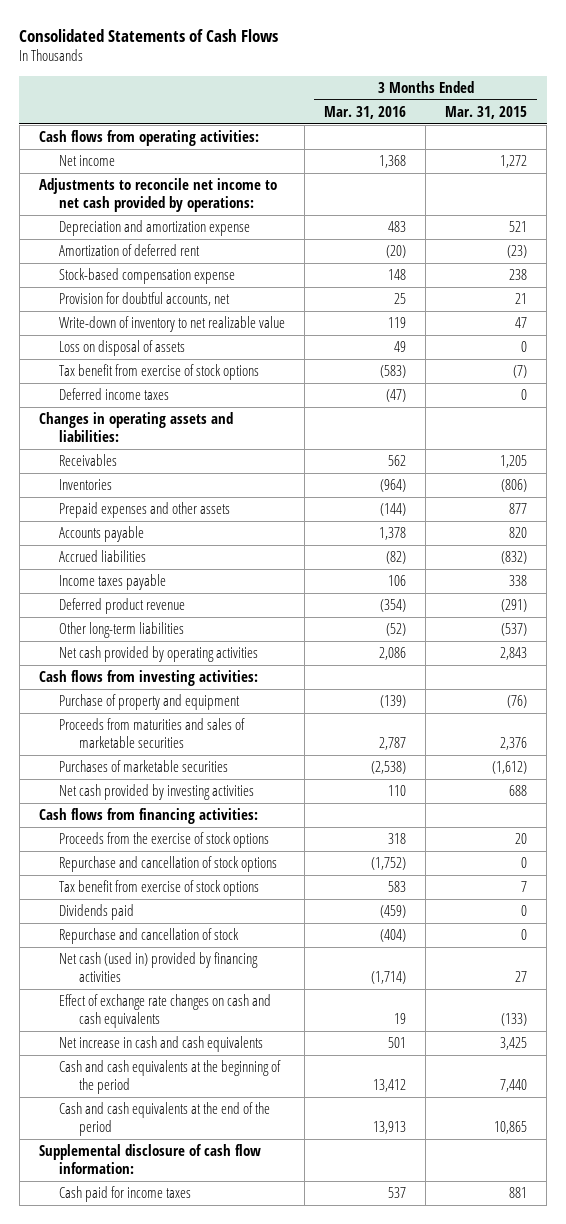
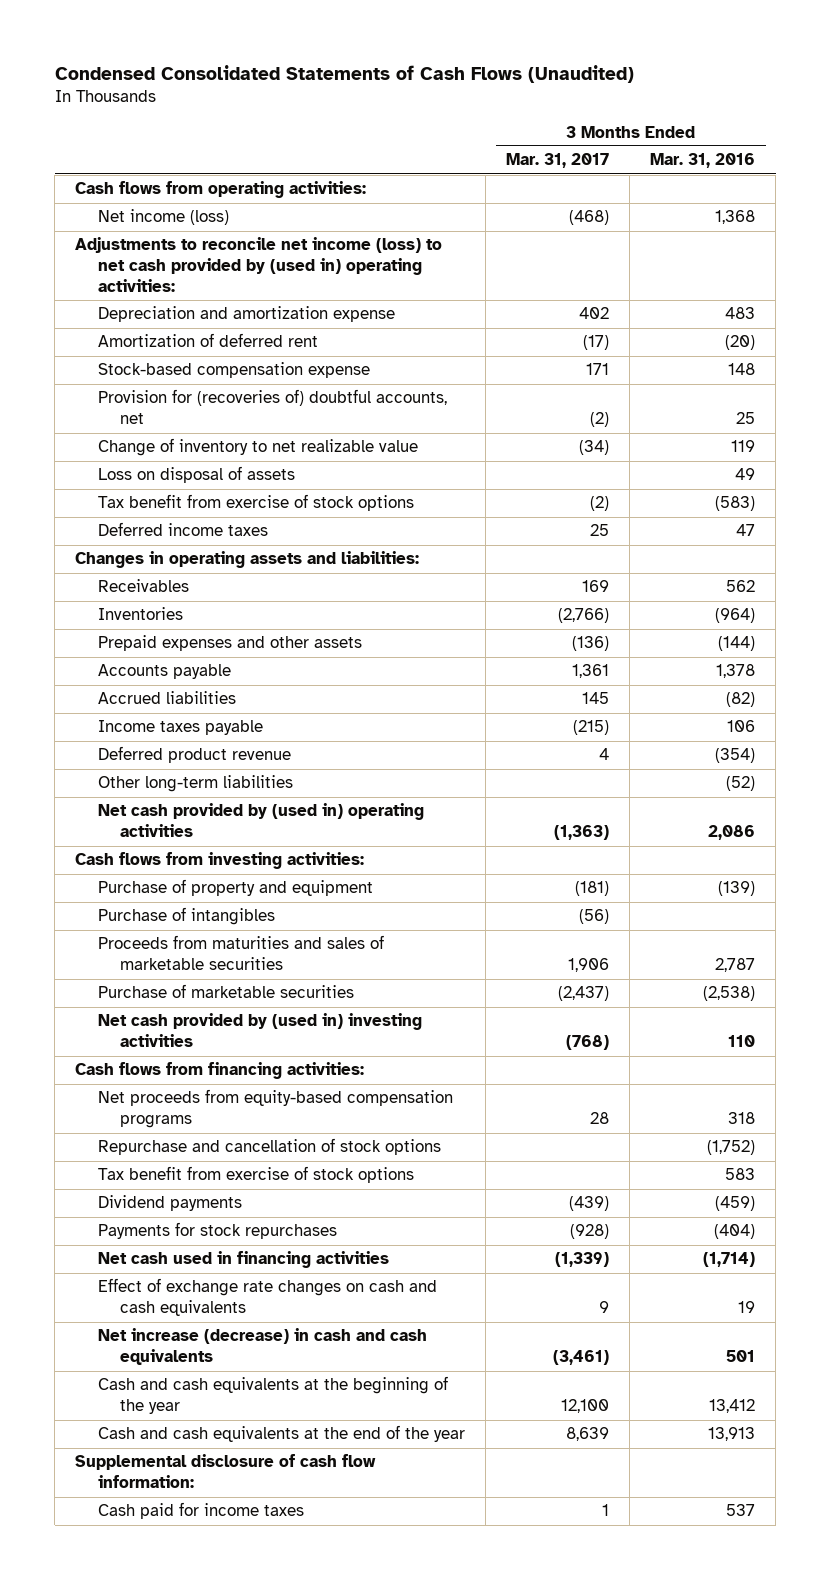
[19,28,279,42] Consolidated Statements of Cash Flows -> [54,65,634,84] Condensed Consolidated Statements of Cash Flows (Unaudited)
[445,105,528,119] Mar. 31, 2015 -> none
none -> [506,153,610,169] Mar. 31, 2017
[59,155,116,167] Net income -> [97,209,229,226] Net income (loss)
[38,178,277,212] Adjustments to reconcile net income to net cash provided by operations: -> [75,237,443,293] Adjustments to reconcile net income (loss) to net cash provided by (used in) operating activities:
[59,292,231,307] Provision for doubtful accounts, net -> [97,389,447,425] Provision for (recoveries of) doubtful accounts, net
[59,316,286,333] Write-down of inventory to net realizable value -> [97,438,418,457] Change of inventory to net realizable value
[386,389,407,403] (47) -> [736,524,756,537] 47
[59,646,259,663] Net cash provided by operating activities -> [97,803,424,838] Net cash provided by (used in) operating activities
none -> [97,907,275,926] Purchase of intangibles
[59,760,229,773] Purchases of marketable securities -> [97,984,354,999] Purchase of marketable securities
[59,784,255,801] Net cash provided by investing activities -> [97,1013,422,1048] Net cash provided by (used in) investing activities
[59,832,270,849] Proceeds from the exercise of stock options -> [97,1089,453,1129] Net proceeds from equity-based compensation programs
[59,904,135,921] Dividends paid -> [97,1195,242,1212] Dividend payments
[59,928,240,945] Repurchase and cancellation of stock -> [97,1222,337,1240] Payments for stock repurchases
[59,952,259,982] Net cash (used in) provided by financing activities -> [97,1251,389,1269] Net cash used in financing activities
[59,1036,264,1053] Net increase in cash and cash equivalents -> [97,1328,427,1366] Net increase (decrease) in cash and cash equivalents
[59,1060,282,1094] Cash and cash equivalents at the beginning of the period -> [97,1376,448,1415] Cash and cash equivalents at the beginning of the year
[59,1102,271,1136] Cash and cash equivalents at the end of the period -> [97,1425,465,1443] Cash and cash equivalents at the end of the year

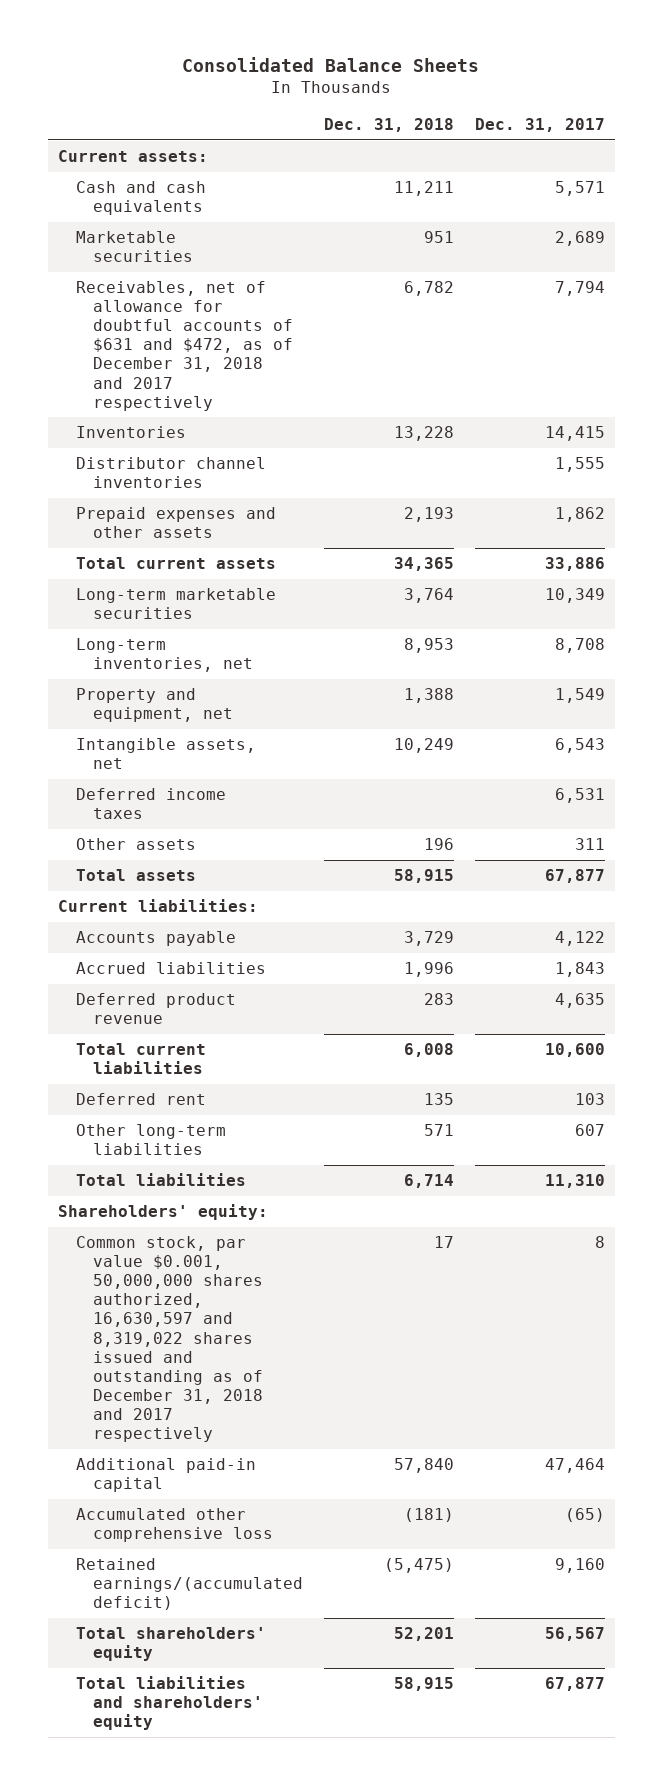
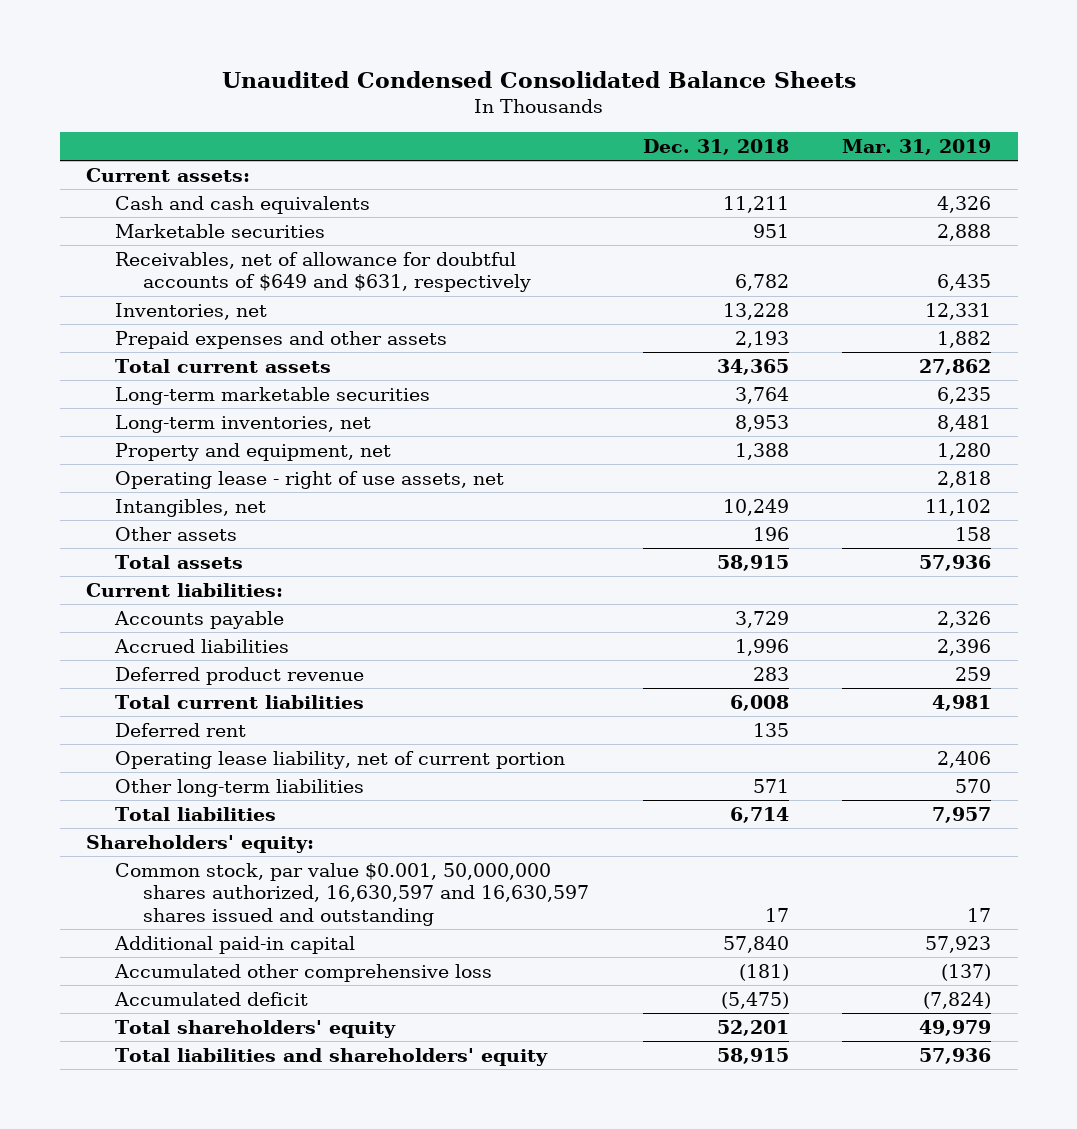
[182,57,480,73] Consolidated Balance Sheets -> [221,71,856,89] Unaudited Condensed Consolidated Balance Sheets
[474,118,605,133] Dec. 31, 2017 -> none
none -> [841,138,991,155] Mar. 31, 2019
[75,457,266,489] Distributor channel inventories -> none
[75,281,294,411] Receivables, net of allowance for doubtful accounts of $631 and $472, as of December 31, 2018 and 2017 respectively -> [114,251,532,293] Receivables, net of allowance for doubtful accounts of $649 and $631, respectively
[75,426,186,439] Inventories -> [114,302,267,320] Inventories, net
[75,788,226,820] Deferred income taxes -> none
none -> [114,470,504,489] Operating lease - right of use assets, net
[75,738,256,770] Intangible assets, net -> [114,498,266,517] Intangibles, net
none -> [114,750,565,769] Operating lease liability, net of current portion
[75,1236,264,1443] Common stock, par value $0.001, 50,000,000 shares authorized, 16,630,597 and 8,319,022 shares issued and outstanding as of December 31, 2018 and 2017 respectively -> [114,862,590,926] Common stock, par value $0.001, 50,000,000 shares authorized, 16,630,597 and 16,630,597 shares issued and outstanding
[75,1558,304,1611] Retained earnings/(accumulated deficit) -> [113,991,308,1006] Accumulated deficit

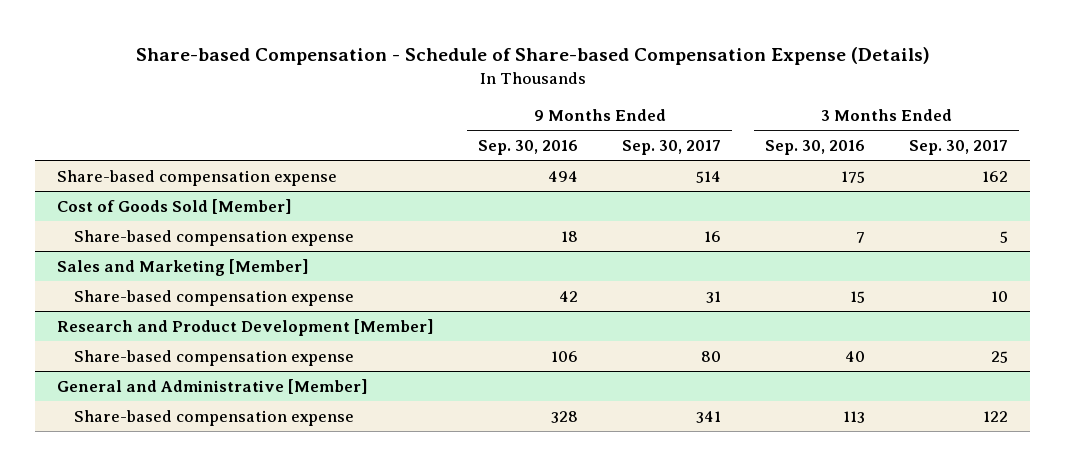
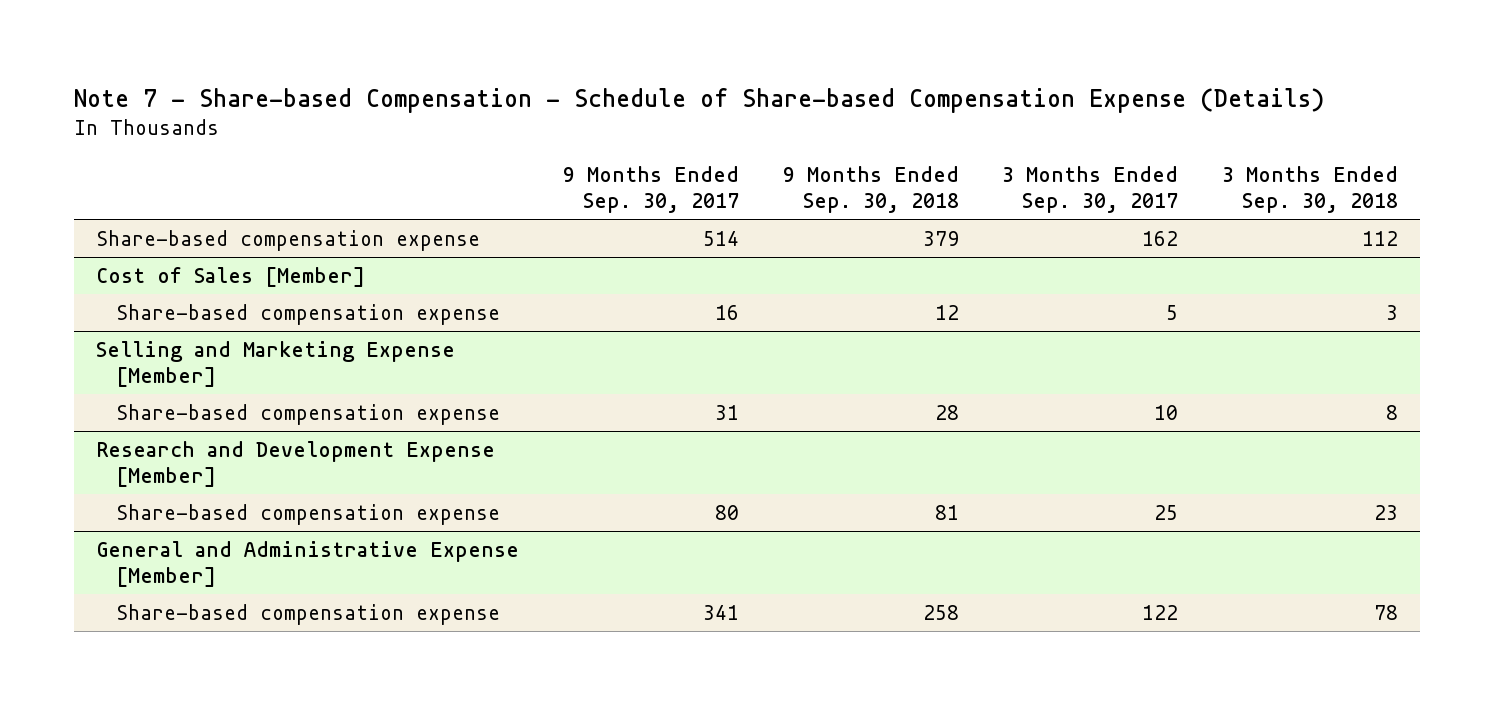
[135,47,930,66] Share-based Compensation - Schedule of Share-based Compensation Expense (Details) -> [73,87,1324,113] Note 7 - Share-based Compensation - Schedule of Share-based Compensation Expense (Details)
[478,140,579,156] Sep. 30, 2016 -> none
[765,140,866,156] Sep. 30, 2016 -> none
none -> [782,165,959,214] 9 Months Ended Sep. 30, 2018
none -> [1222,165,1399,214] 3 Months Ended Sep. 30, 2018
[57,198,293,214] Cost of Goods Sold [Member] -> [95,266,365,287] Cost of Sales [Member]
[57,258,310,276] Sales and Marketing [Member] -> [95,340,455,387] Selling and Marketing Expense [Member]
[57,318,435,336] Research and Product Development [Member] -> [95,440,495,487] Research and Development Expense [Member]
[57,378,369,394] General and Administrative [Member] -> [95,540,519,587] General and Administrative Expense [Member]

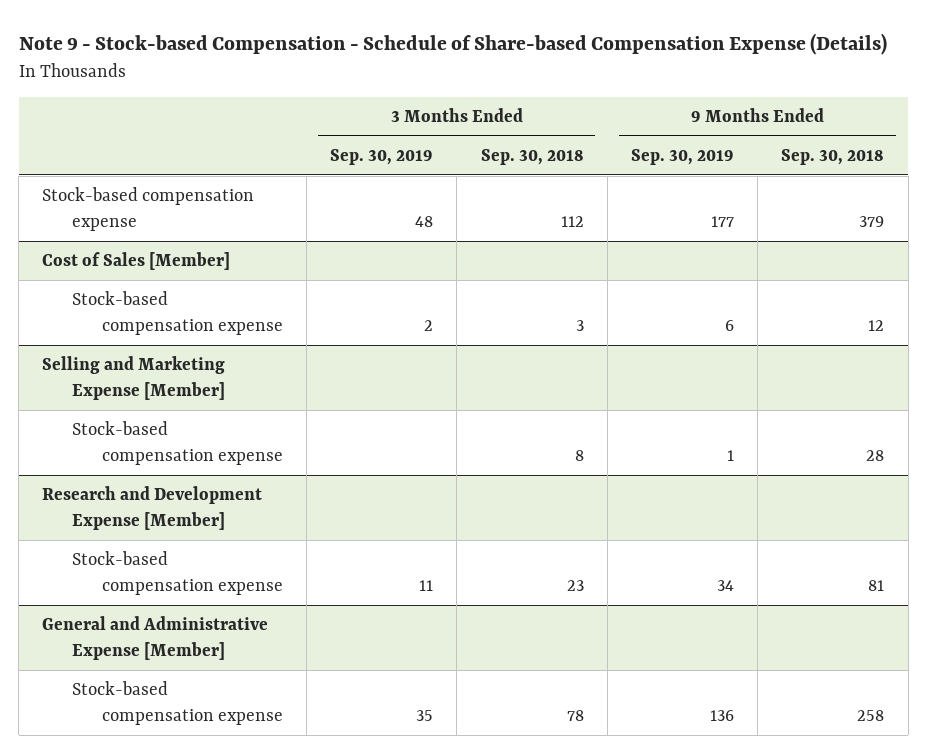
[73,87,1324,113] Note 7 - Share-based Compensation - Schedule of Share-based Compensation Expense (Details) -> [18,32,887,55] Note 9 - Stock-based Compensation - Schedule of Share-based Compensation Expense (Details)
[562,165,739,214] 9 Months Ended Sep. 30, 2017 -> none
[1002,165,1179,214] 3 Months Ended Sep. 30, 2017 -> none
none -> [330,148,434,165] Sep. 30, 2019
none -> [630,148,734,165] Sep. 30, 2019
[95,229,480,251] Share-based compensation expense -> [42,187,255,231] Stock-based compensation expense
[115,303,500,325] Share-based compensation expense -> [71,291,283,335] Stock-based compensation expense
[115,403,500,425] Share-based compensation expense -> [71,421,283,465] Stock-based compensation expense
[115,503,500,525] Share-based compensation expense -> [71,551,283,595] Stock-based compensation expense
[115,603,500,625] Share-based compensation expense -> [71,681,283,725] Stock-based compensation expense

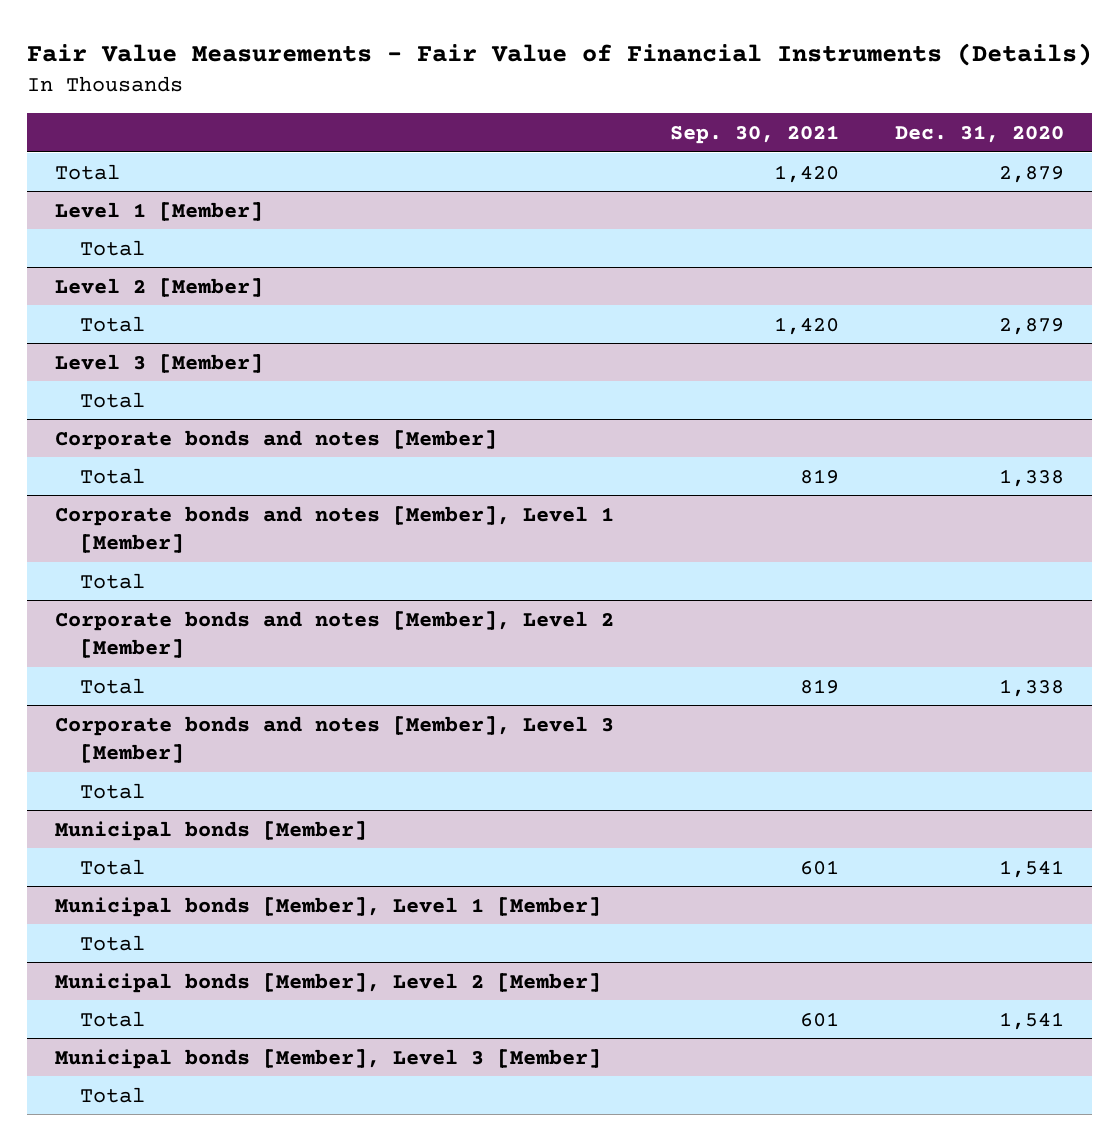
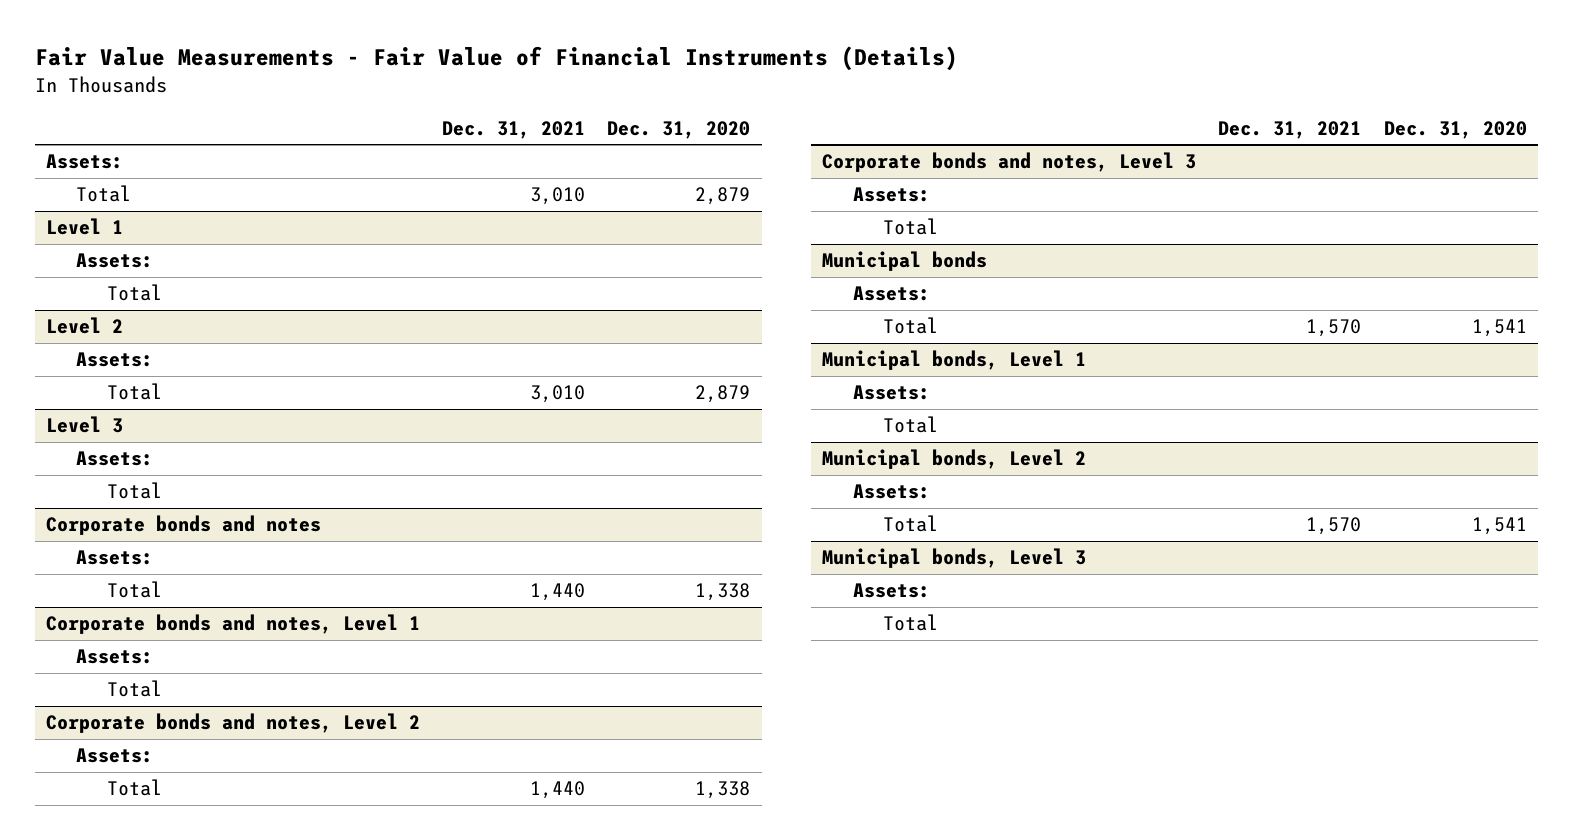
[670,124,840,144] Sep. 30, 2021 -> none
none -> [442,120,586,139] Dec. 31, 2021
none -> [45,154,123,170] Assets:
[54,201,263,221] Level 1 [Member] -> [45,218,123,236] Level 1
none -> [76,253,154,269] Assets:
[54,277,263,297] Level 2 [Member] -> [45,317,123,335] Level 2
none -> [76,352,154,368] Assets:
[54,353,263,373] Level 3 [Member] -> [45,416,123,434] Level 3
none -> [76,451,154,467] Assets:
[54,429,497,450] Corporate bonds and notes [Member] -> [45,515,321,536] Corporate bonds and notes
none -> [76,550,154,566] Assets:
[54,505,614,554] Corporate bonds and notes [Member], Level 1 [Member] -> [45,614,420,635] Corporate bonds and notes, Level 1
none -> [76,649,154,665] Assets:
[54,610,614,659] Corporate bonds and notes [Member], Level 2 [Member] -> [45,713,420,734] Corporate bonds and notes, Level 2
none -> [76,748,154,764] Assets:
[54,715,614,764] Corporate bonds and notes [Member], Level 3 [Member] -> [821,152,1196,173] Corporate bonds and notes, Level 3
none -> [852,187,930,203] Assets:
[54,820,367,841] Municipal bonds [Member] -> [821,251,987,272] Municipal bonds
none -> [852,286,930,302] Assets:
[54,896,601,917] Municipal bonds [Member], Level 1 [Member] -> [821,350,1086,371] Municipal bonds, Level 1
none -> [852,385,930,401] Assets:
[54,972,601,993] Municipal bonds [Member], Level 2 [Member] -> [821,449,1086,470] Municipal bonds, Level 2
none -> [852,484,930,500] Assets:
[54,1048,601,1069] Municipal bonds [Member], Level 3 [Member] -> [821,548,1086,569] Municipal bonds, Level 3
none -> [852,583,930,599] Assets:

